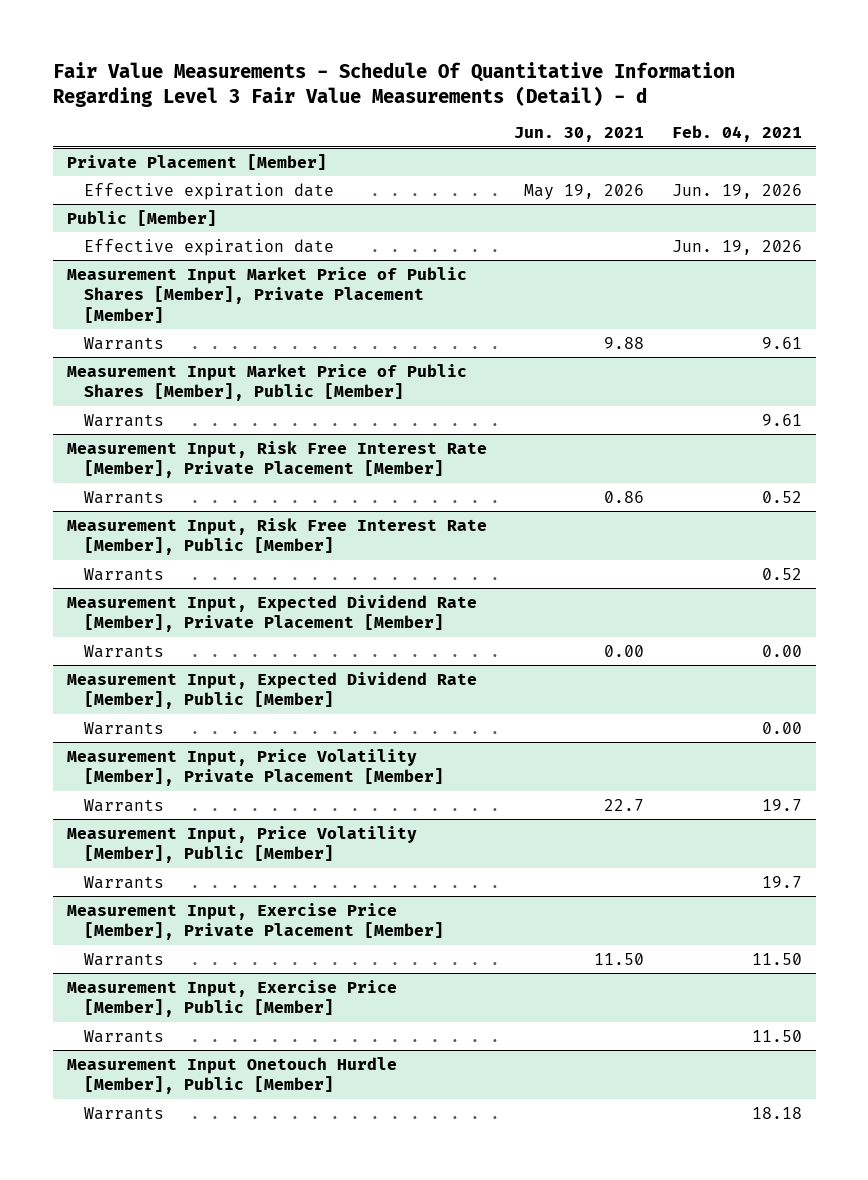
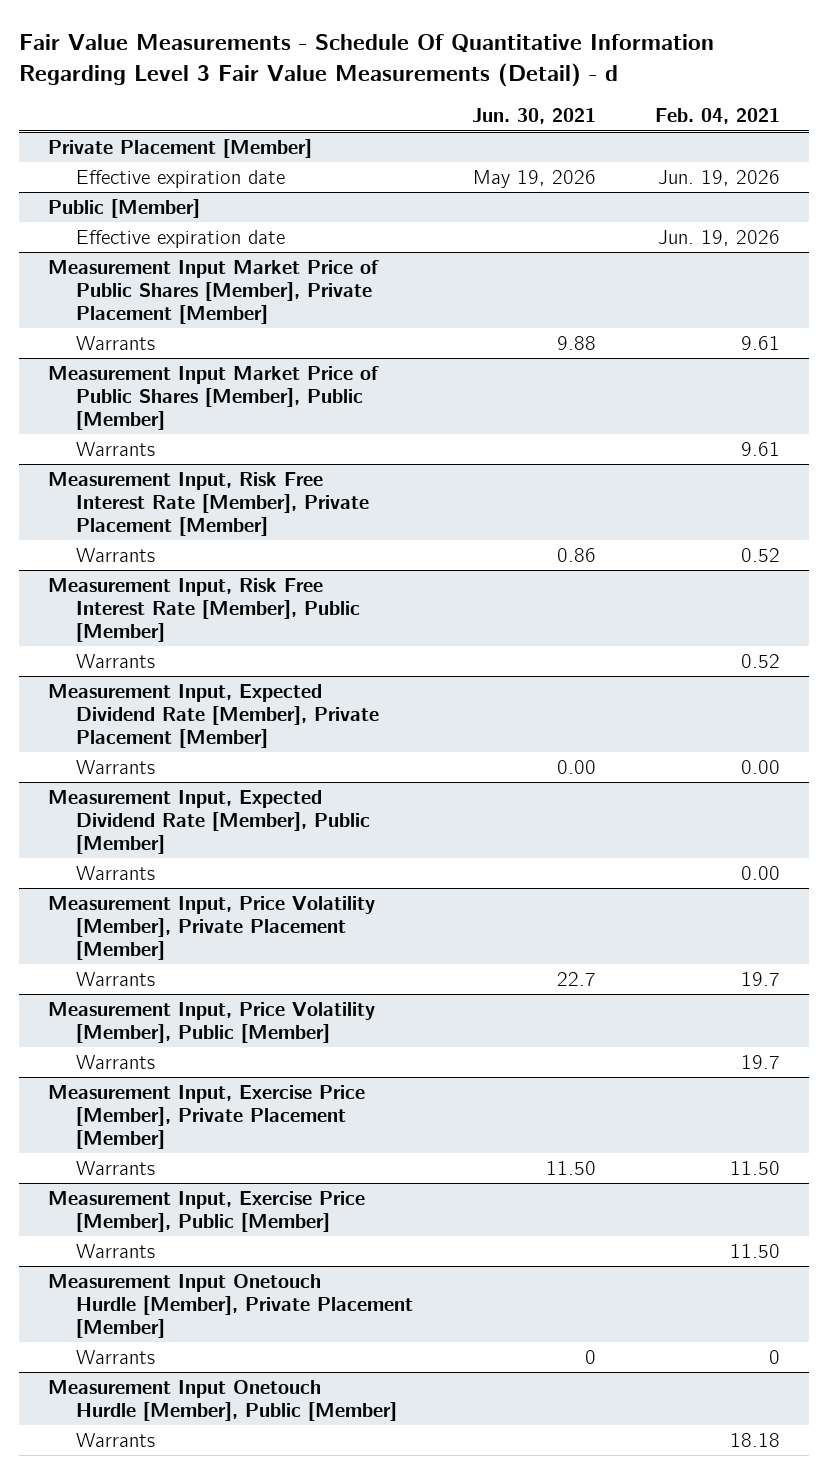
none -> [48,1273,413,1339] Measurement Input Onetouch Hurdle [Member], Private Placement [Member]
none -> [75,1349,155,1364] Warrants

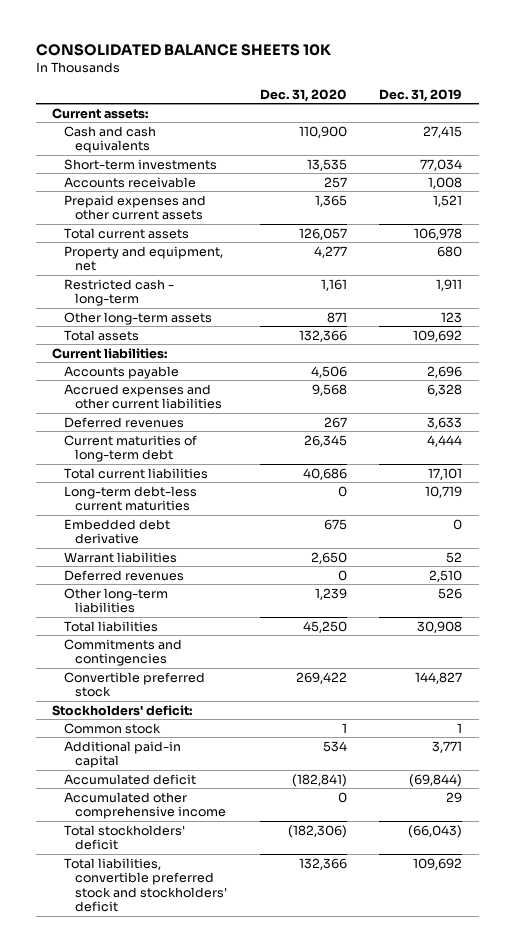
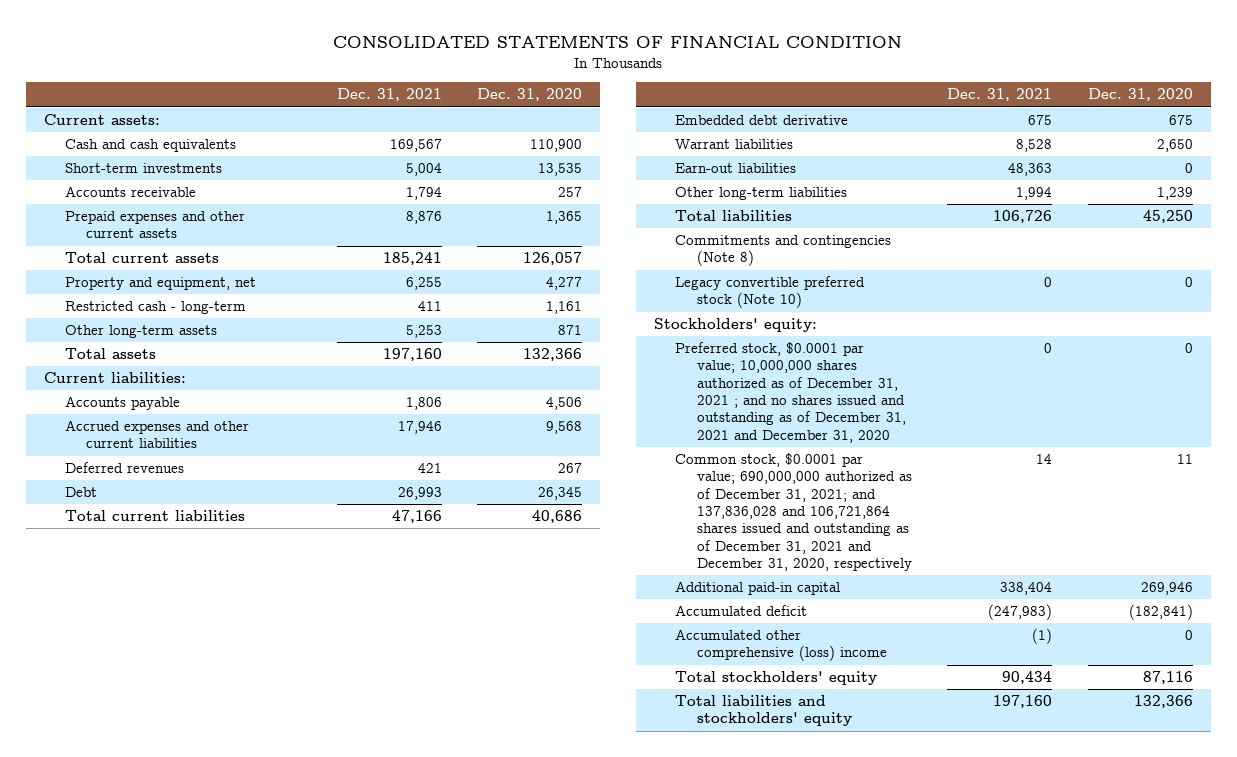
[35,44,332,57] CONSOLIDATED BALANCE SHEETS 10K -> [333,36,903,49] CONSOLIDATED STATEMENTS OF FINANCIAL CONDITION
[379,88,463,102] Dec. 31, 2019 -> none
none -> [336,88,442,102] Dec. 31, 2021
[63,434,197,463] Current maturities of long-term debt -> [64,487,97,498] Debt
[63,485,197,512] Long-term debt-less current maturities -> none
[63,569,184,581] Deferred revenues -> none
none -> [675,163,797,174] Earn-out liabilities
[63,722,161,734] Common stock -> none
[63,638,182,667] Commitments and contingencies -> [675,235,892,267] Commitments and contingencies (Note 8)
[63,671,205,698] Convertible preferred stock -> [675,276,866,309] Legacy convertible preferred stock (Note 10)
[295,671,347,684] 269,422 -> [1185,277,1194,288] 0
[52,704,193,716] Stockholders' deficit: -> [654,318,818,333] Stockholders' equity:
none -> [675,342,906,443] Preferred stock, $0.0001 par value; 10,000,000 shares authorized as of December 31, 2021 ; and no shares issued and outstanding as of December 31, 2021 and December 31, 2020
none -> [675,453,912,571] Common stock, $0.0001 par value; 690,000,000 authorized as of December 31, 2021; and 137,836,028 and 106,721,864 shares issued and outstanding as of December 31, 2021 and December 31, 2020, respectively
[322,740,347,752] 534 -> [1141,582,1194,596] 269,946
[63,791,227,820] Accumulated other comprehensive income -> [675,629,887,662] Accumulated other comprehensive (loss) income
[63,824,185,851] Total stockholders' deficit -> [675,671,878,686] Total stockholders' equity
[287,824,347,838] (182,306) -> [1143,671,1194,685] 87,116
[63,857,228,913] Total liabilities, convertible preferred stock and stockholders' deficit -> [675,695,852,727] Total liabilities and stockholders' equity

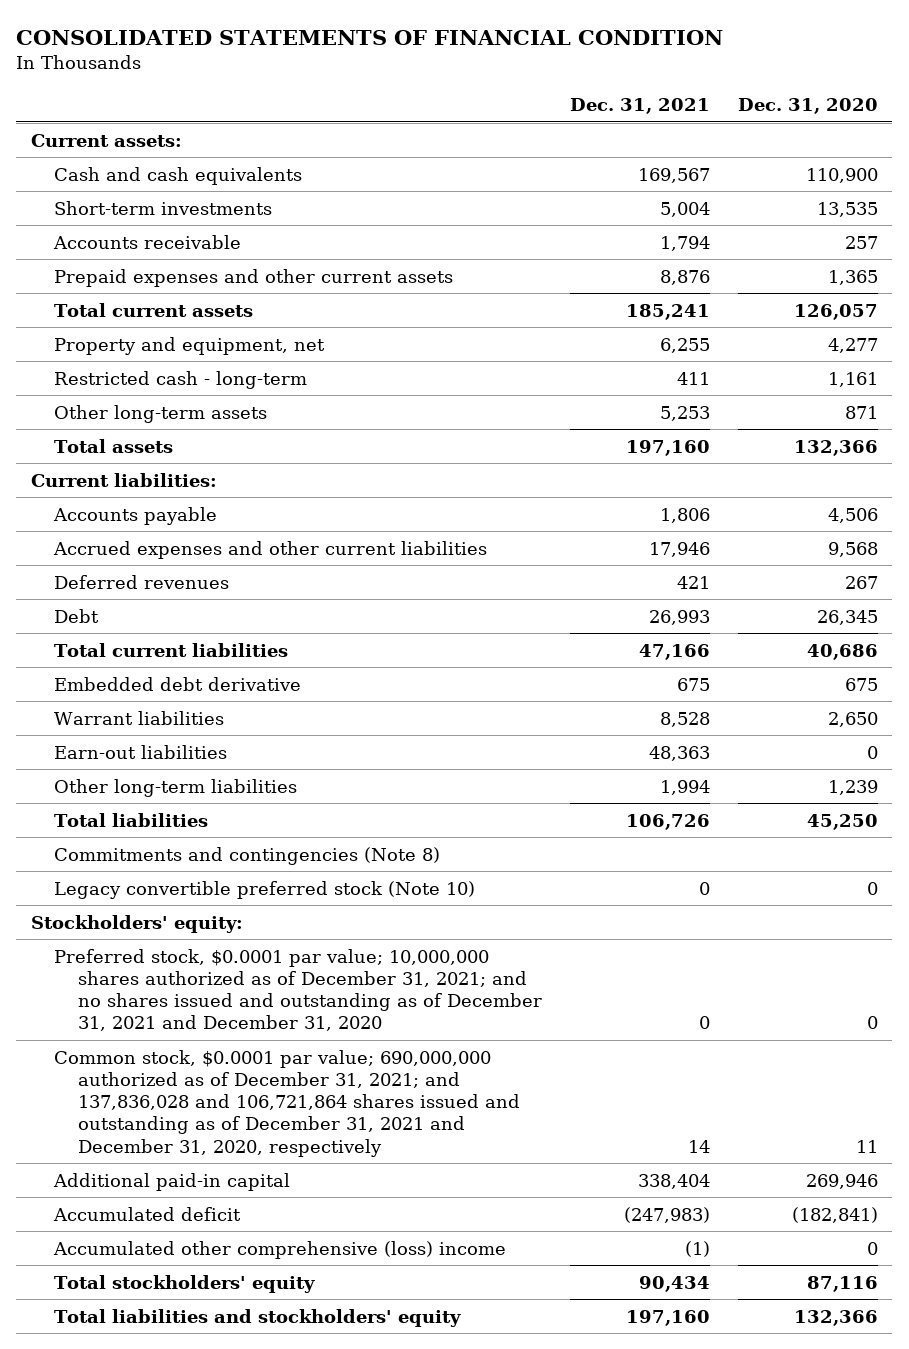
[675,342,906,443] Preferred stock, $0.0001 par value; 10,000,000 shares authorized as of December 31, 2021 ; and no shares issued and outstanding as of December 31, 2021 and December 31, 2020 -> [54,948,542,1032] Preferred stock, $0.0001 par value; 10,000,000 shares authorized as of December 31, 2021; and no shares issued and outstanding as of December 31, 2021 and December 31, 2020

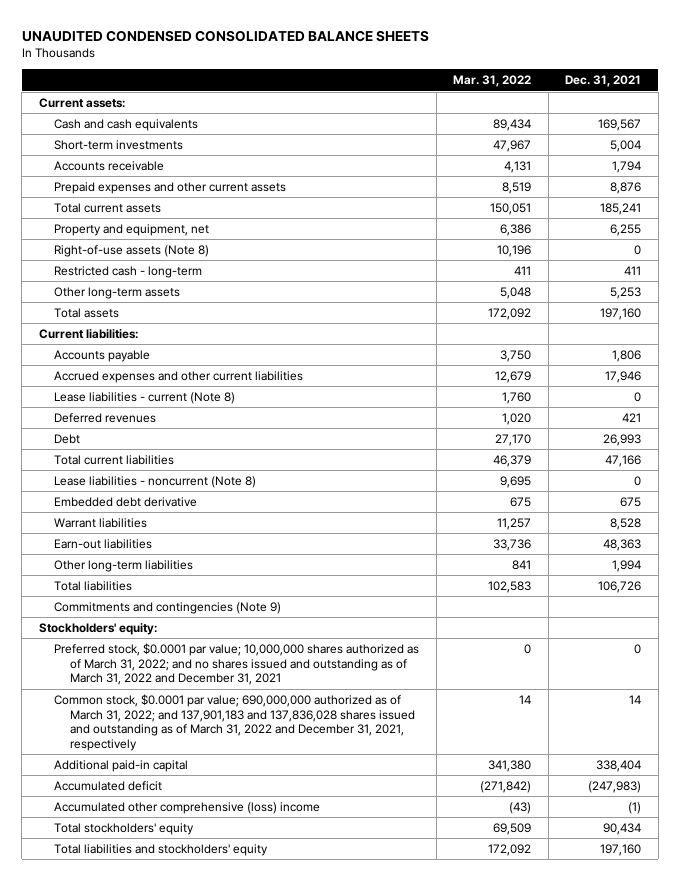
[16,29,724,45] CONSOLIDATED STATEMENTS OF FINANCIAL CONDITION -> [21,29,429,42] UNAUDITED CONDENSED CONSOLIDATED BALANCE SHEETS
[738,98,879,115] Dec. 31, 2020 -> none
none -> [453,75,532,88] Mar. 31, 2022
none -> [54,245,210,258] Right-of-use assets (Note 8)
none -> [54,392,236,405] Lease liabilities - current (Note 8)
none -> [54,476,257,489] Lease liabilities - noncurrent (Note 8)
[54,880,476,899] Legacy convertible preferred stock (Note 10) -> none
[54,846,441,865] Commitments and contingencies (Note 8) -> [54,602,282,615] Commitments and contingencies (Note 9)
[54,948,542,1032] Preferred stock, $0.0001 par value; 10,000,000 shares authorized as of December 31, 2021; and no shares issued and outstanding as of December 31, 2021 and December 31, 2020 -> [54,643,420,686] Preferred stock, $0.0001 par value; 10,000,000 shares authorized as of March 31, 2022; and no shares issued and outstanding as of March 31, 2022 and December 31, 2021
[54,1049,520,1157] Common stock, $0.0001 par value; 690,000,000 authorized as of December 31, 2021; and 137,836,028 and 106,721,864 shares issued and outstanding as of December 31, 2021 and December 31, 2020, respectively -> [54,694,415,751] Common stock, $0.0001 par value; 690,000,000 authorized as of March 31, 2022; and 137,901,183 and 137,836,028 shares issued and outstanding as of March 31, 2022 and December 31, 2021, respectively

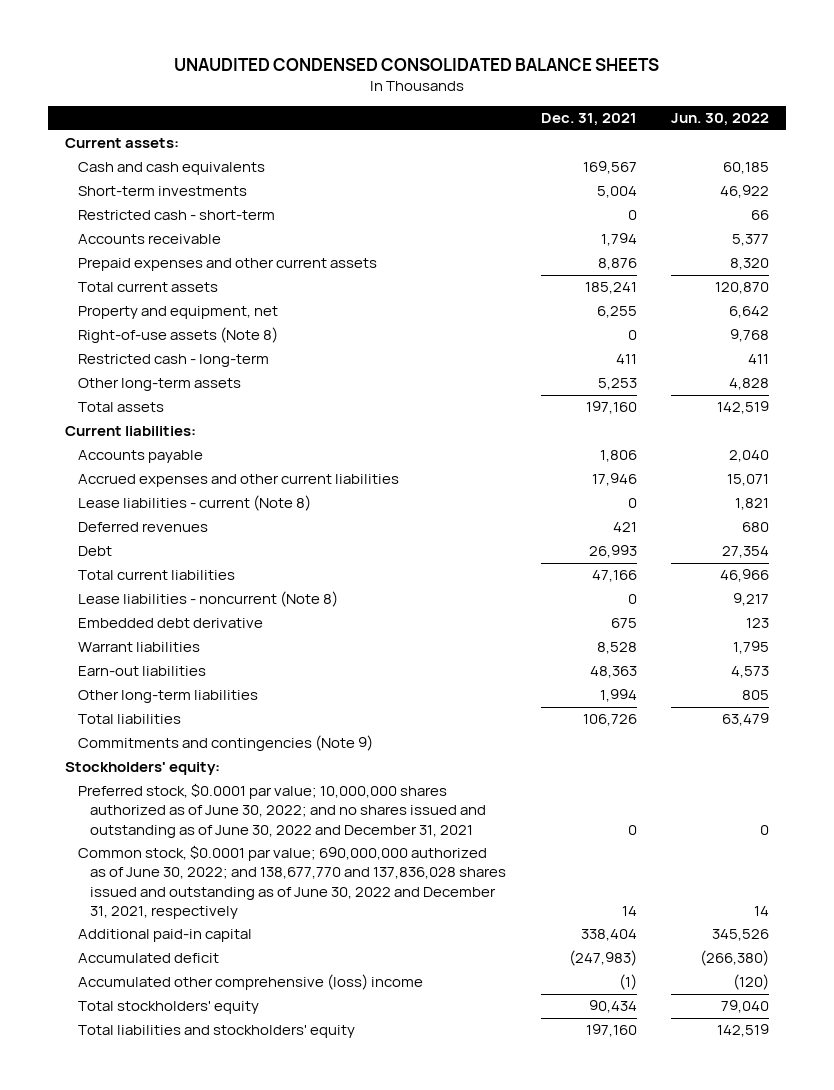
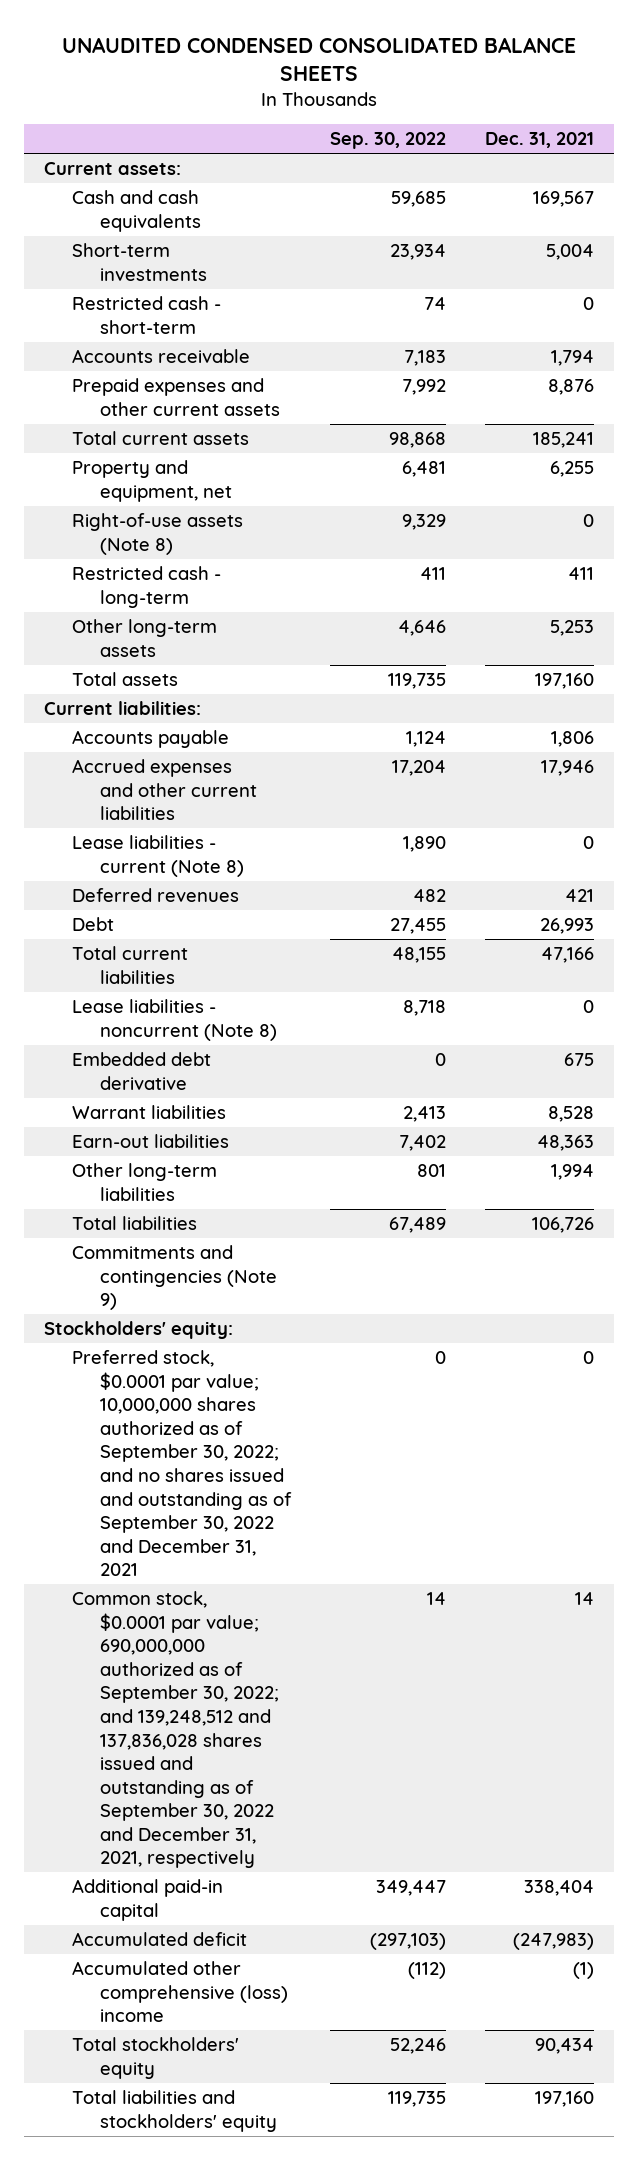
[671,113,770,127] Jun. 30, 2022 -> none
none -> [329,132,446,150] Sep. 30, 2022
[77,783,487,838] Preferred stock, $0.0001 par value; 10,000,000 shares authorized as of June 30, 2022; and no shares issued and outstanding as of June 30, 2022 and December 31, 2021 -> [71,1350,292,1577] Preferred stock, $0.0001 par value; 10,000,000 shares authorized as of September 30, 2022; and no shares issued and outstanding as of September 30, 2022 and December 31, 2021
[77,845,507,919] Common stock, $0.0001 par value; 690,000,000 authorized as of June 30, 2022; and 138,677,770 and 137,836,028 shares issued and outstanding as of June 30, 2022 and December 31, 2021, respectively -> [71,1591,279,1869] Common stock, $0.0001 par value; 690,000,000 authorized as of September 30, 2022; and 139,248,512 and 137,836,028 shares issued and outstanding as of September 30, 2022 and December 31, 2021, respectively

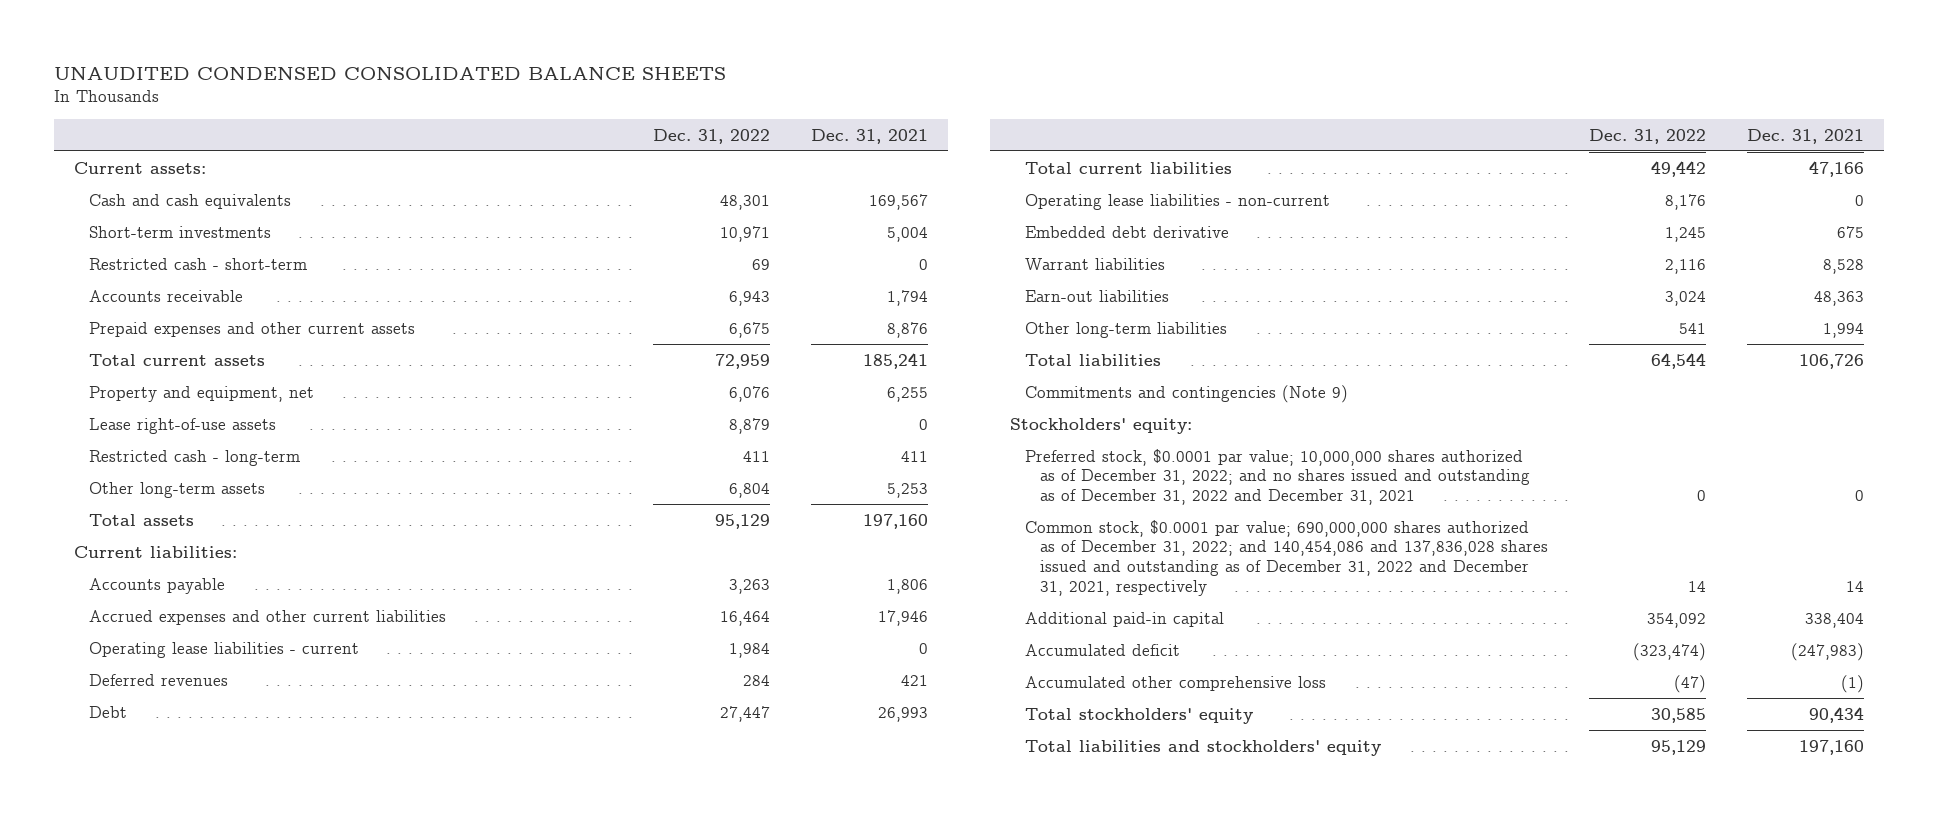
[329,132,446,150] Sep. 30, 2022 -> none
none -> [653,128,771,144] Dec. 31, 2022
[71,513,243,555] Right-of-use assets (Note 8) -> [89,417,277,434] Lease right-of-use assets
[71,835,244,877] Lease liabilities - current (Note 8) -> [89,641,360,658] Operating lease liabilities - current
[71,999,277,1041] Lease liabilities - noncurrent (Note 8) -> [1025,193,1331,210] Operating lease liabilities - non-current
[71,1350,292,1577] Preferred stock, $0.0001 par value; 10,000,000 shares authorized as of September 30, 2022; and no shares issued and outstanding as of September 30, 2022 and December 31, 2021 -> [1025,448,1531,506] Preferred stock, $0.0001 par value; 10,000,000 shares authorized as of December 31, 2022; and no shares issued and outstanding as of December 31, 2022 and December 31, 2021
[71,1591,279,1869] Common stock, $0.0001 par value; 690,000,000 authorized as of September 30, 2022; and 139,248,512 and 137,836,028 shares issued and outstanding as of September 30, 2022 and December 31, 2021, respectively -> [1025,519,1549,596] Common stock, $0.0001 par value; 690,000,000 shares authorized as of December 31, 2022; and 140,454,086 and 137,836,028 shares issued and outstanding as of December 31, 2022 and December 31, 2021, respectively
[71,1961,288,2023] Accumulated other comprehensive (loss) income -> [1025,675,1327,691] Accumulated other comprehensive loss

